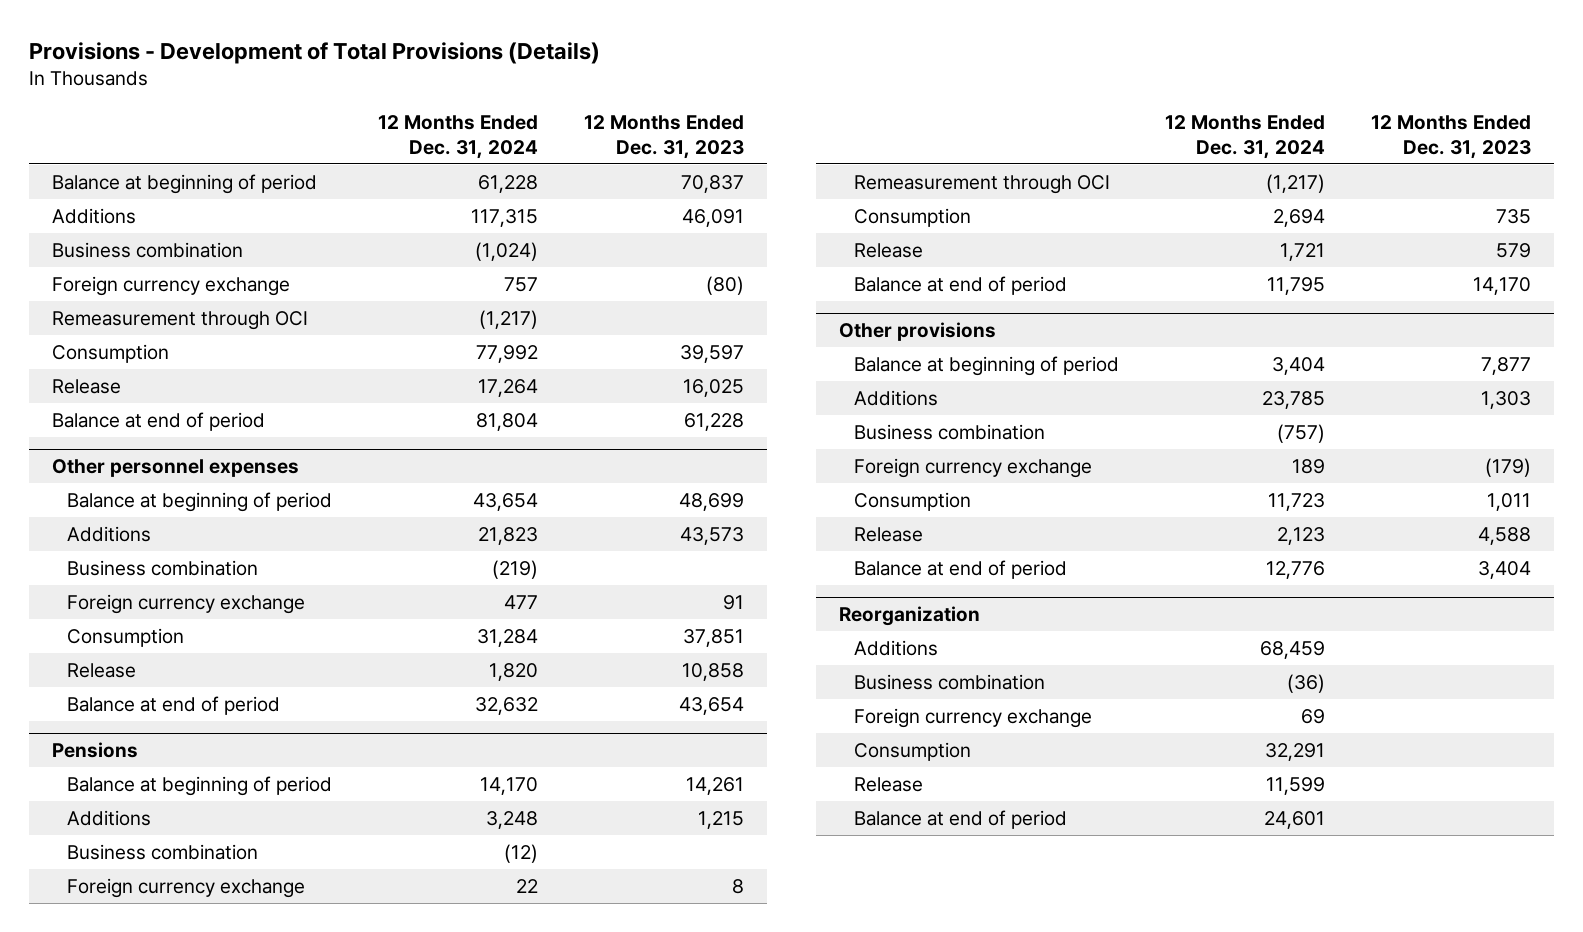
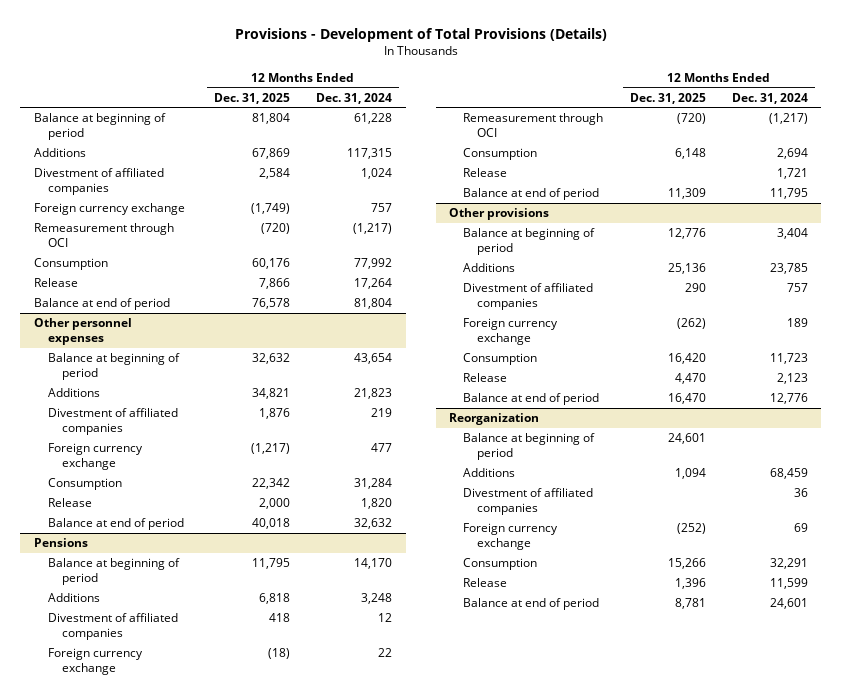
[583,114,744,159] 12 Months Ended Dec. 31, 2023 -> none
none -> [214,92,291,104] Dec. 31, 2025
[51,241,243,258] Business combination -> none
none -> [33,168,164,196] Divestment of affiliated companies
[66,559,258,576] Business combination -> none
none -> [47,408,178,436] Divestment of affiliated companies
[66,843,258,860] Business combination -> none
none -> [47,613,178,641] Divestment of affiliated companies
[853,423,1045,440] Business combination -> none
none -> [463,283,594,311] Divestment of affiliated companies
none -> [463,433,596,461] Balance at beginning of period
[853,673,1045,690] Business combination -> none
none -> [463,488,594,516] Divestment of affiliated companies

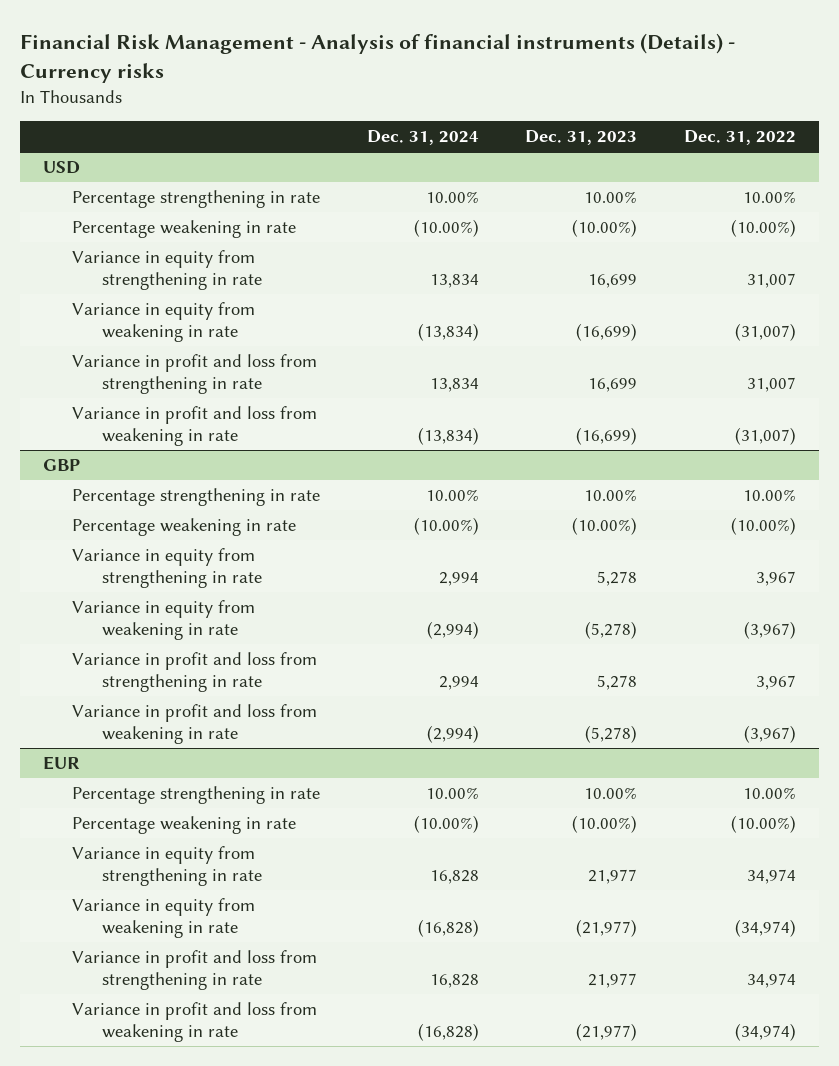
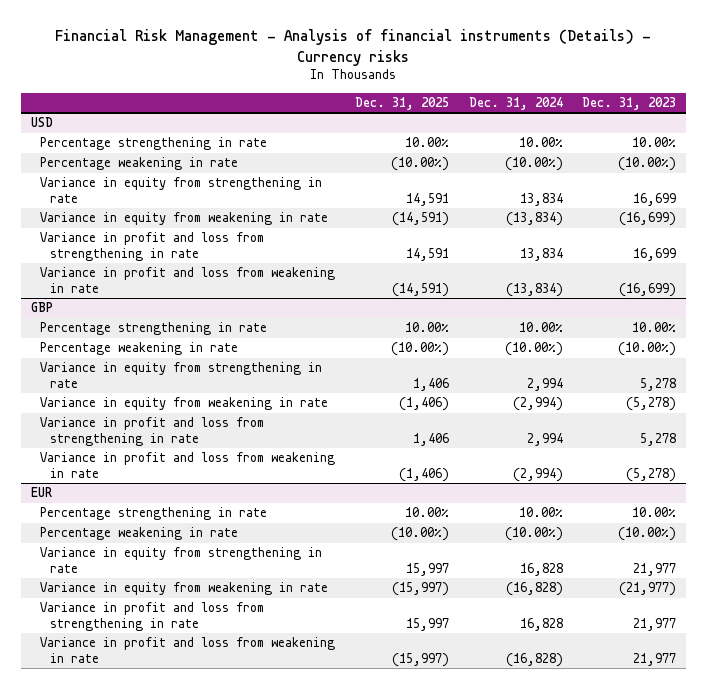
[683,130,796,146] Dec. 31, 2022 -> none
none -> [354,97,449,111] Dec. 31, 2025
[576,1022,638,1041] (21,977) -> [633,653,677,667] 21,977

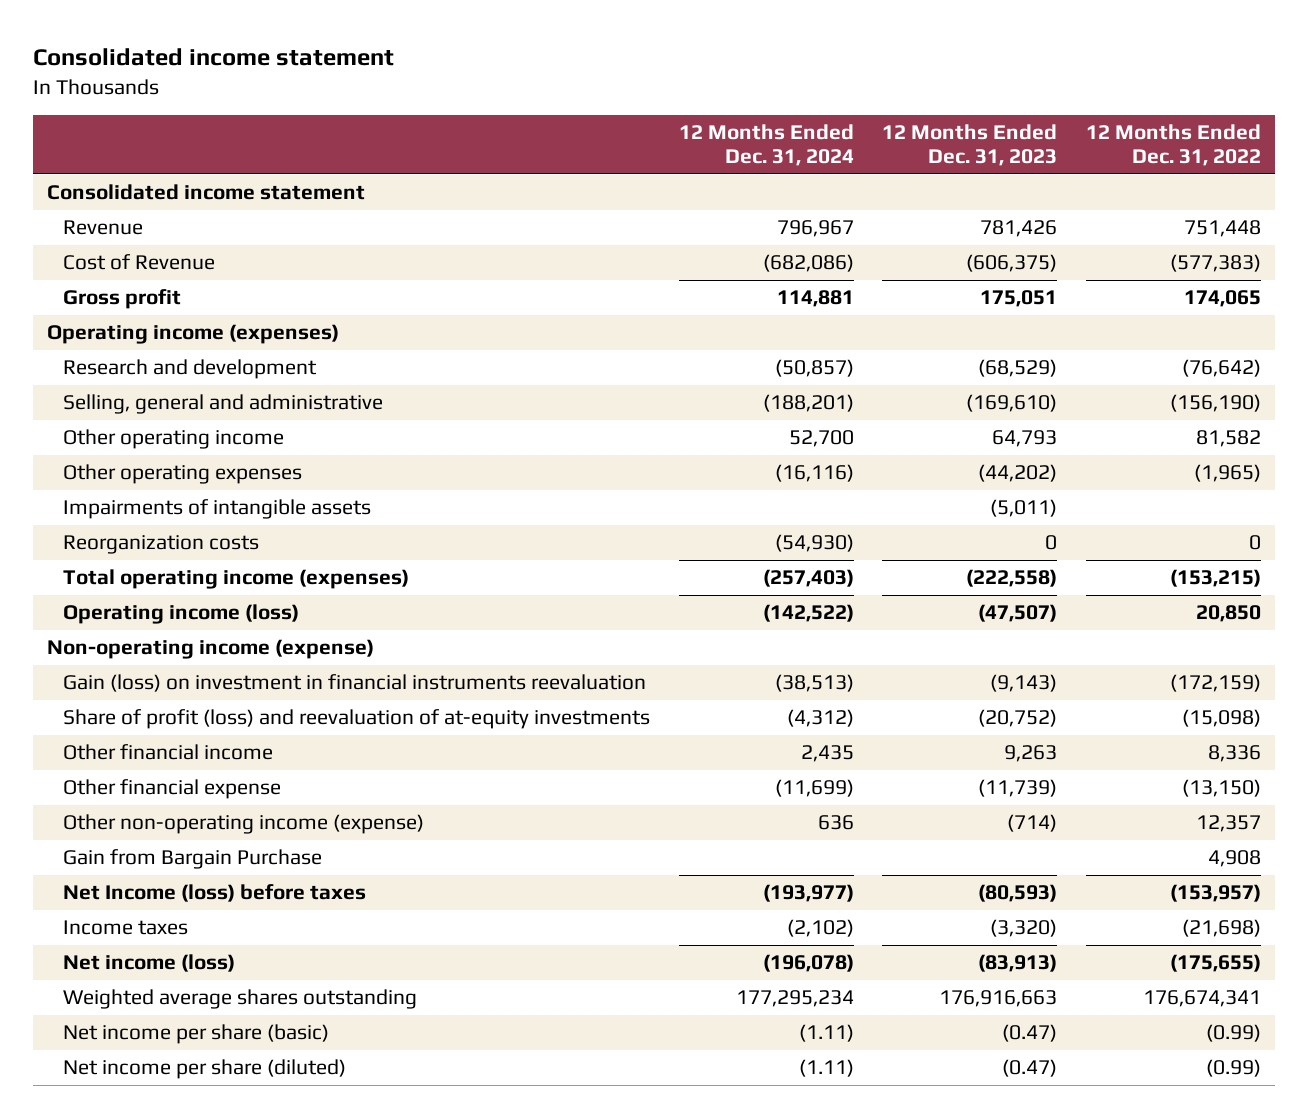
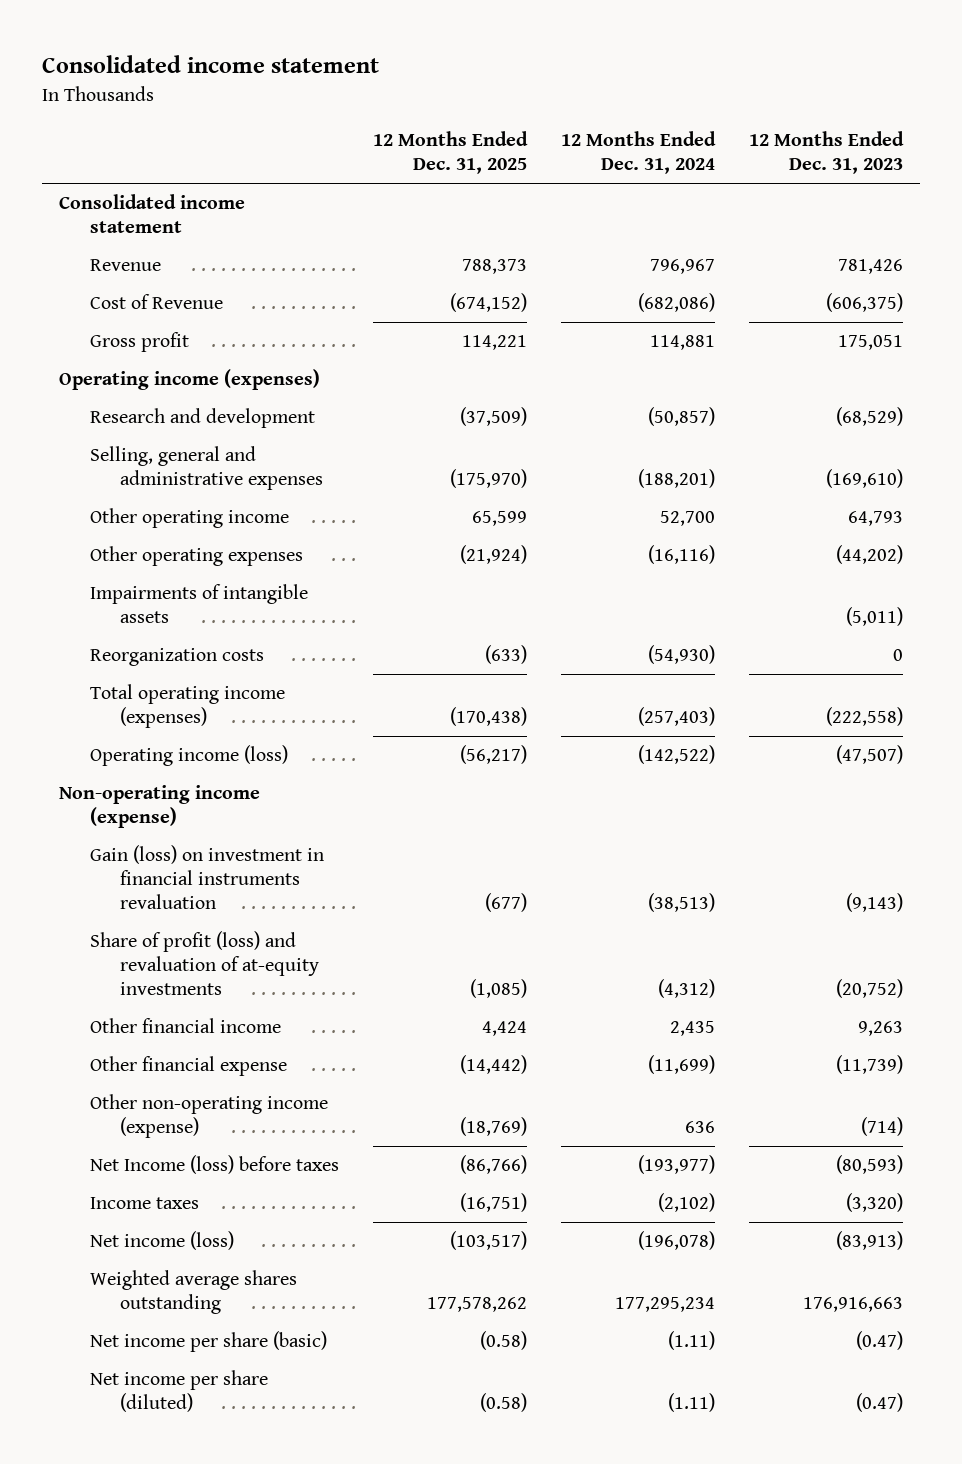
[1086,123,1262,167] 12 Months Ended Dec. 31, 2022 -> none
none -> [372,131,528,175] 12 Months Ended Dec. 31, 2025
[63,394,384,415] Selling, general and administrative -> [89,446,323,491] Selling, general and administrative expenses
[63,674,647,693] Gain (loss) on investment in financial instruments reevaluation -> [89,845,324,910] Gain (loss) on investment in financial instruments revaluation
[63,709,651,730] Share of profit (loss) and reevaluation of at-equity investments -> [89,931,319,996] Share of profit (loss) and revaluation of at-equity investments
[63,849,323,870] Gain from Bargain Purchase -> none

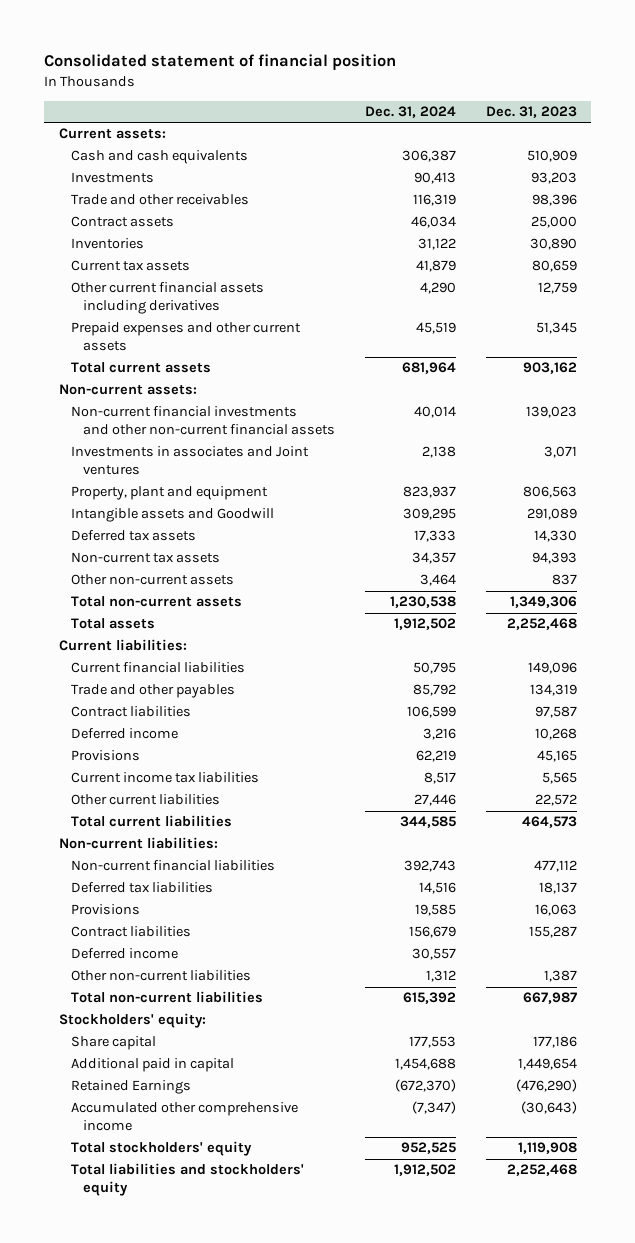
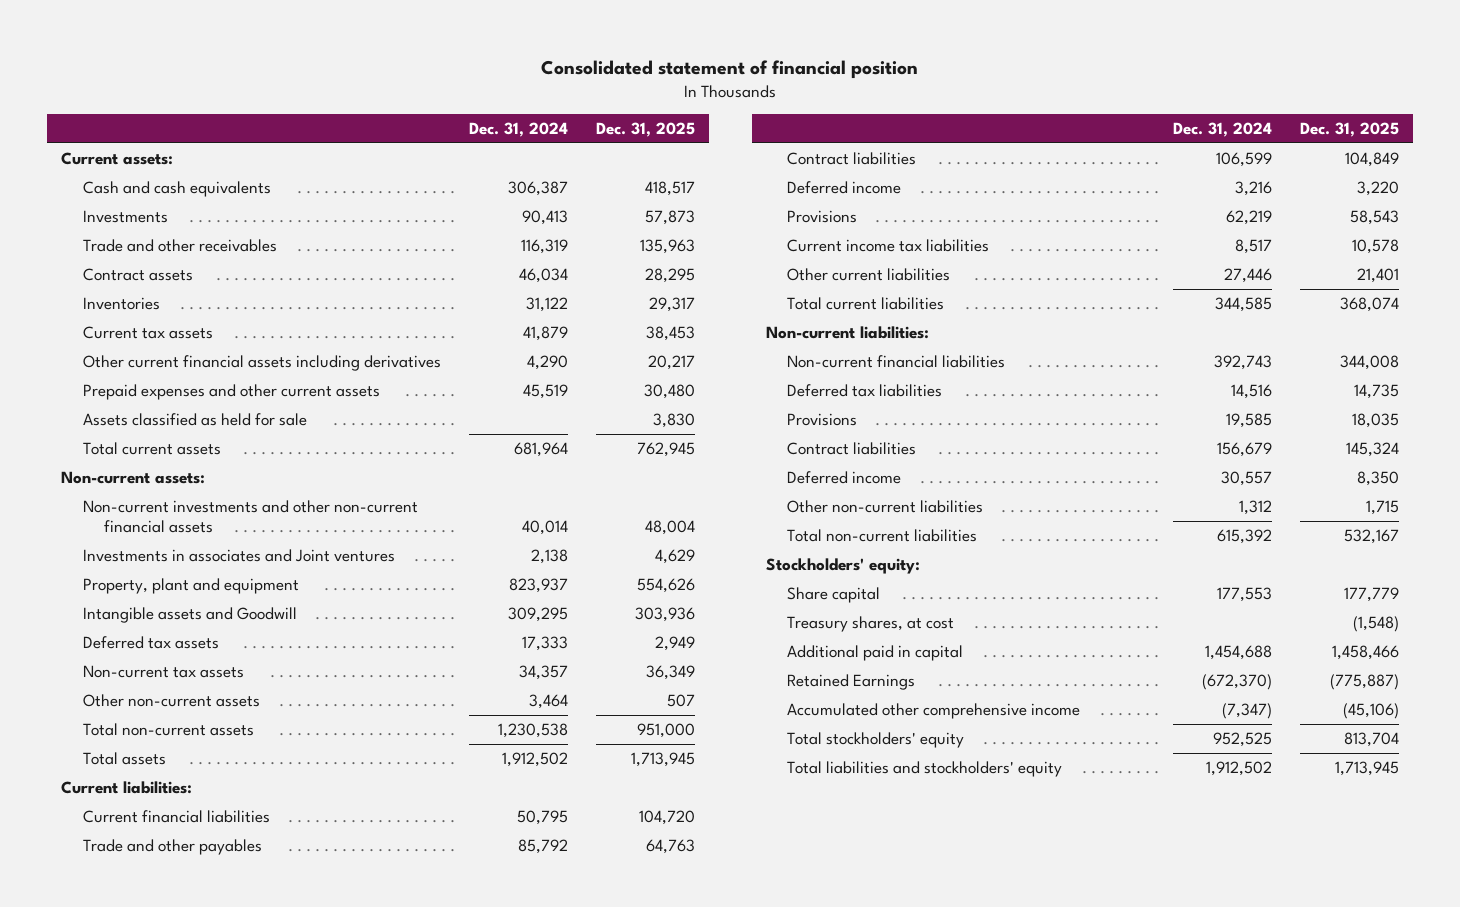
[485,105,577,118] Dec. 31, 2023 -> none
none -> [595,121,695,137] Dec. 31, 2025
none -> [82,413,307,427] Assets classified as held for sale
[70,406,335,436] Non-current financial investments and other non-current financial assets -> [82,500,418,534] Non-current investments and other non-current financial assets
none -> [787,616,955,633] Treasury shares, at cost

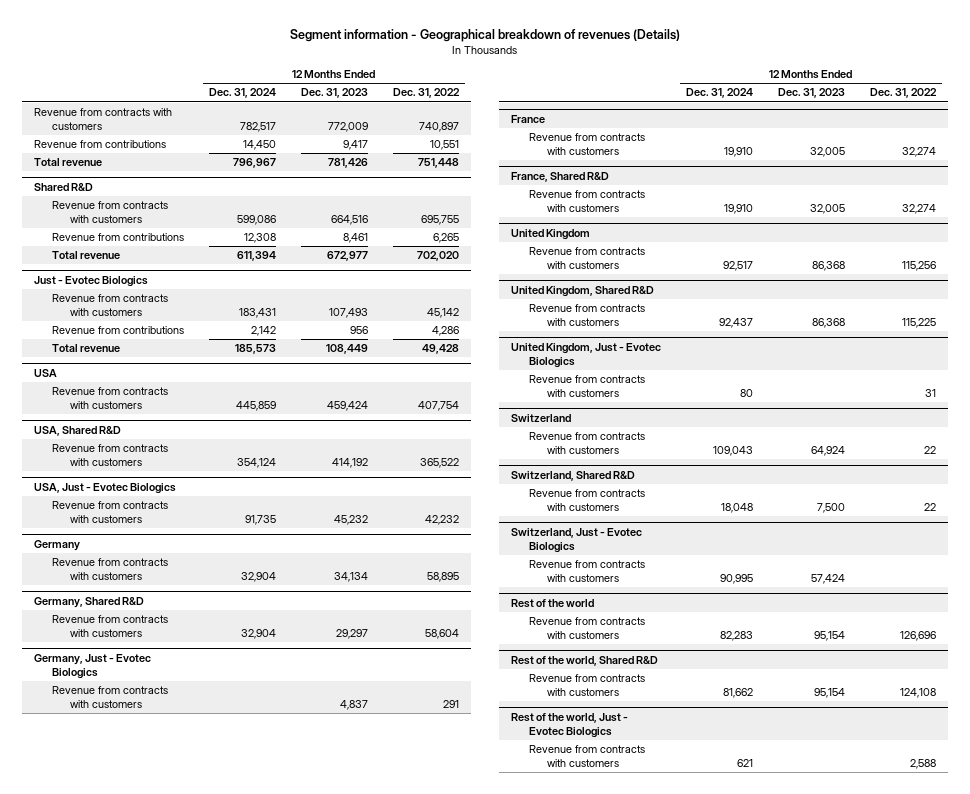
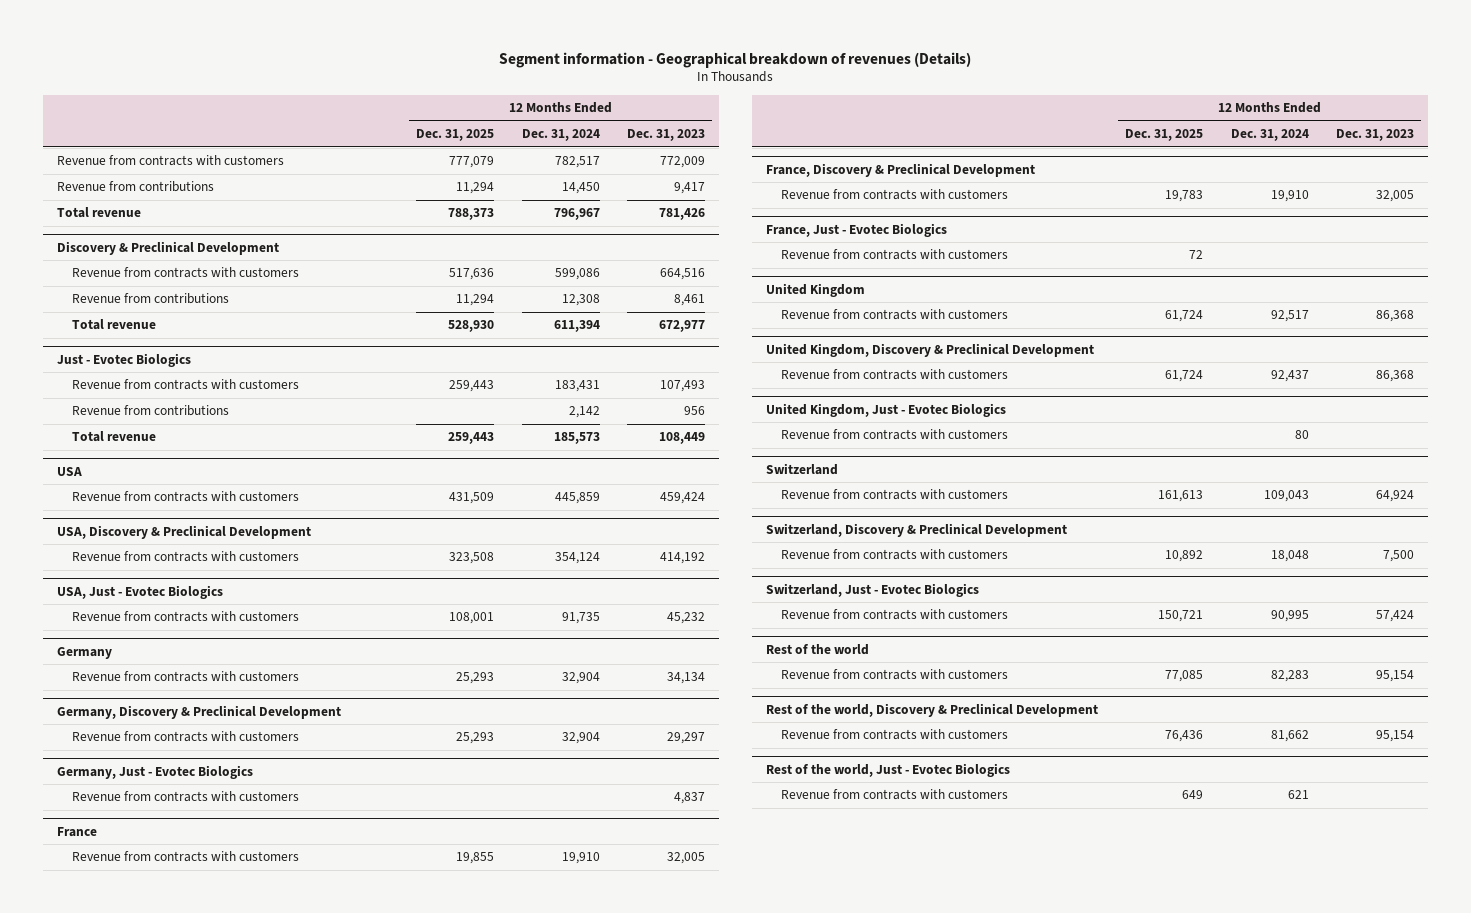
[392,88,460,99] Dec. 31, 2022 -> none
none -> [416,129,495,142] Dec. 31, 2025
[34,183,94,192] Shared R&D -> [56,240,279,255] Discovery & Preclinical Development
[34,426,122,437] USA, Shared R&D -> none
none -> [56,524,311,539] USA, Discovery & Preclinical Development
[34,597,145,609] Germany, Shared R&D -> none
none -> [56,704,341,719] Germany, Discovery & Preclinical Development
[511,172,610,183] France, Shared R&D -> none
none -> [765,162,1035,177] France, Discovery & Preclinical Development
none -> [765,222,947,237] France, Just - Evotec Biologics
none -> [781,249,1009,261] Revenue from contracts with customers
[511,286,655,298] United Kingdom, Shared R&D -> none
none -> [765,342,1094,357] United Kingdom, Discovery & Preclinical Development
[511,471,636,482] Switzerland, Shared R&D -> none
none -> [765,522,1067,537] Switzerland, Discovery & Preclinical Development
[511,656,659,667] Rest of the world, Shared R&D -> none
none -> [765,702,1098,717] Rest of the world, Discovery & Preclinical Development

